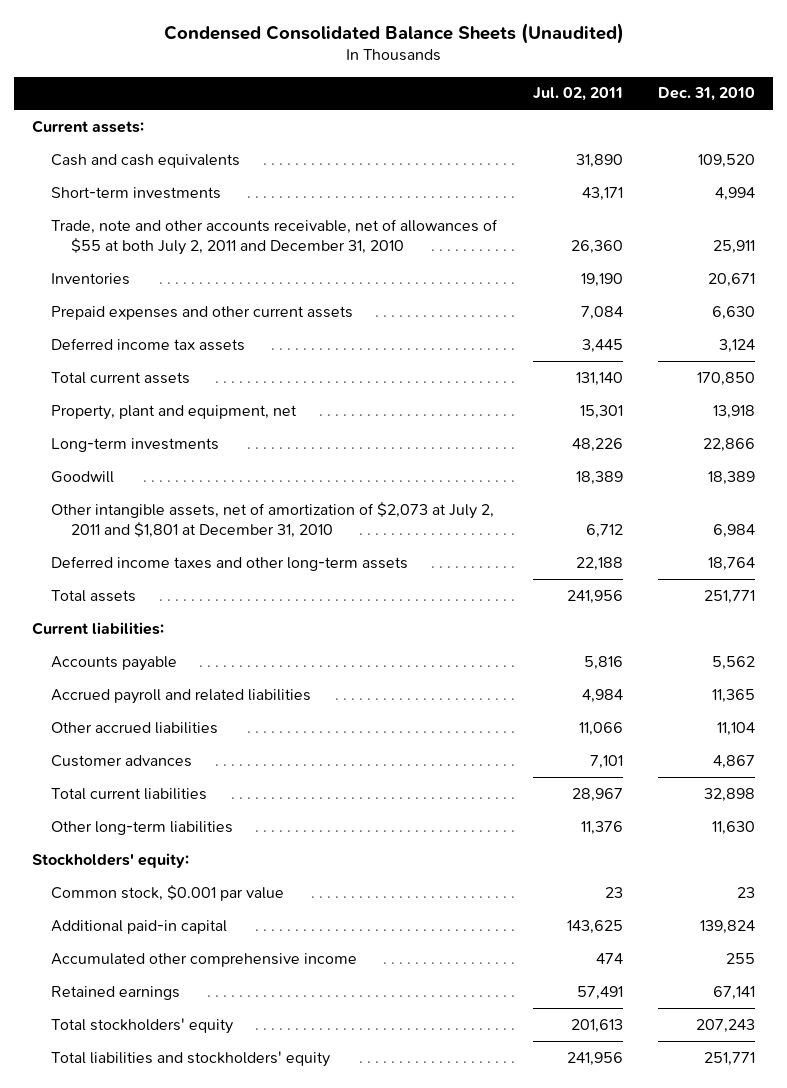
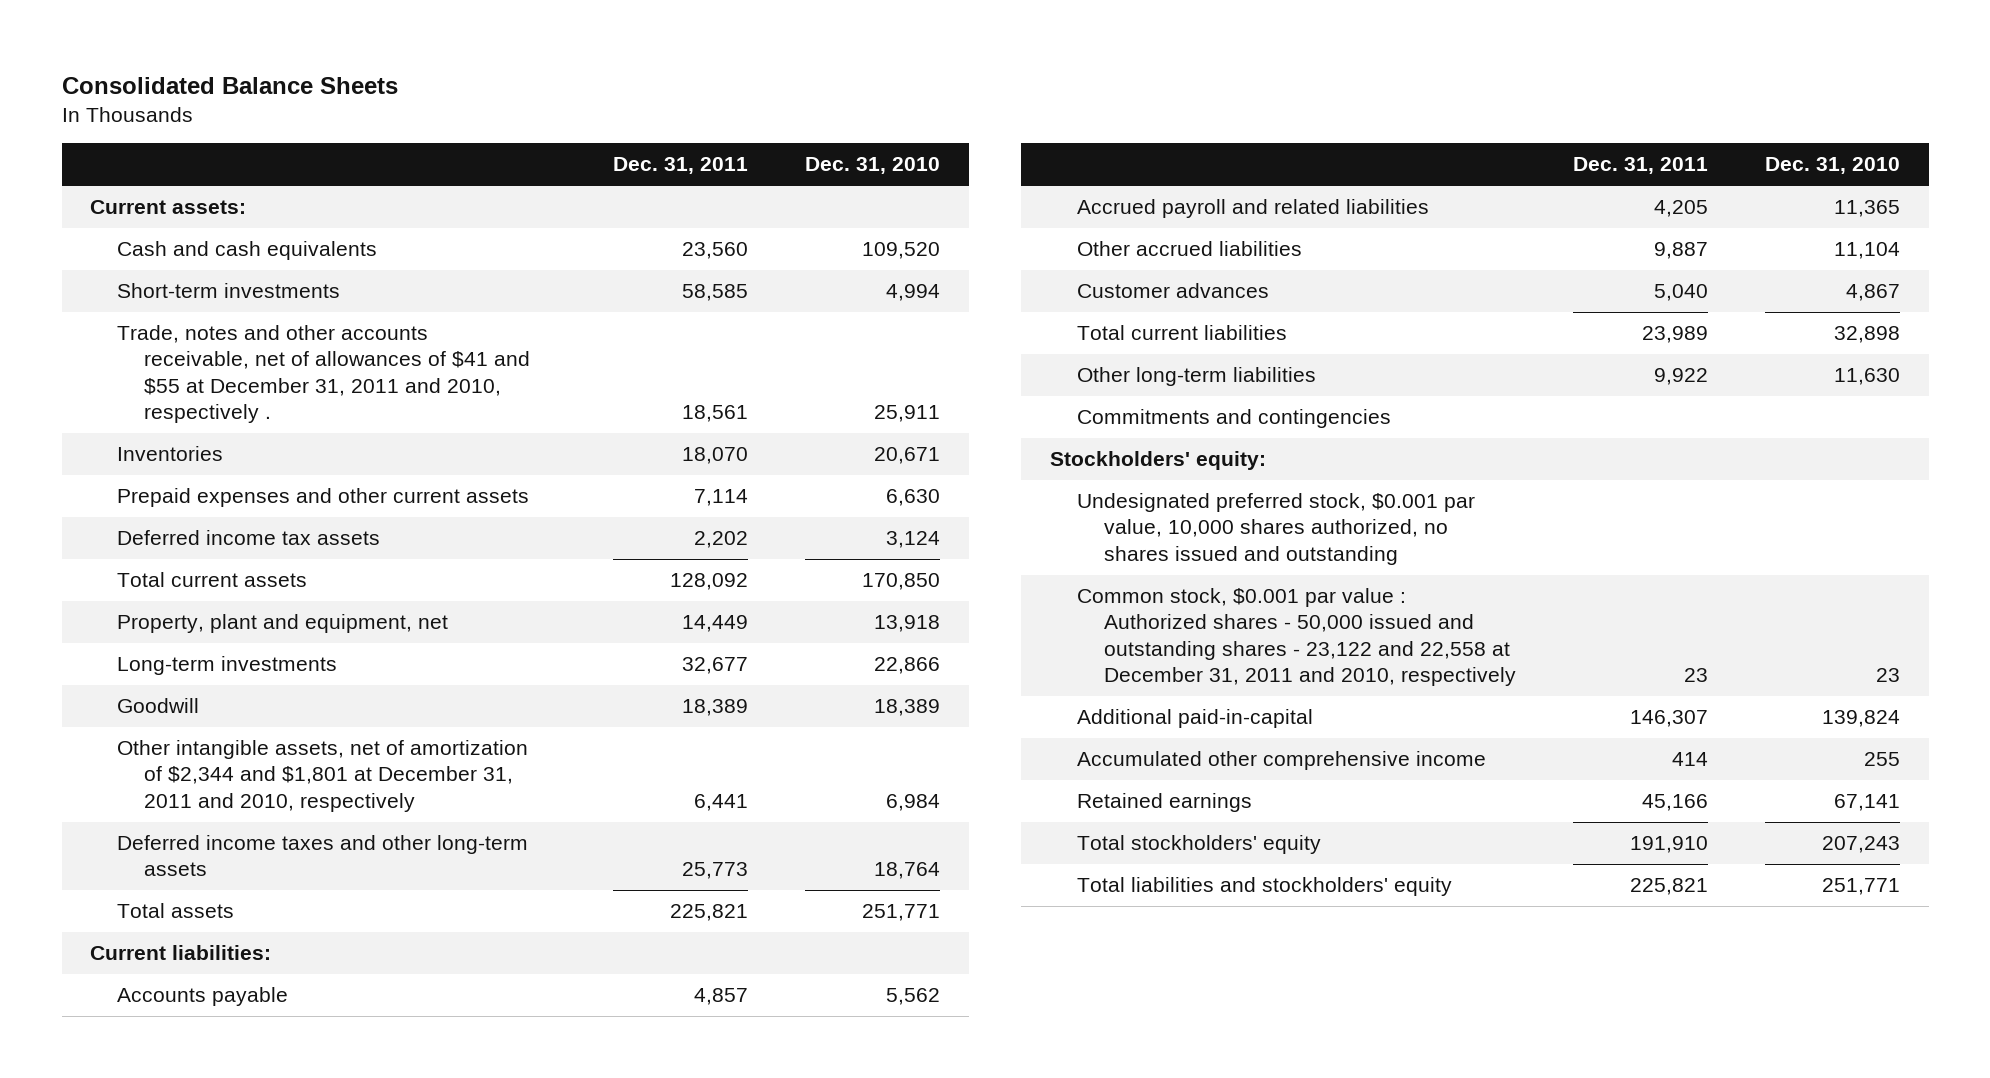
[163,22,624,44] Condensed Consolidated Balance Sheets (Unaudited) -> [61,77,398,95] Consolidated Balance Sheets
[532,87,623,102] Jul. 02, 2011 -> none
none -> [613,157,749,175] Dec. 31, 2011
[51,218,499,255] Trade, note and other accounts receivable, net of allowances of $55 at both July 2, 2011 and December 31, 2010 -> [117,325,531,424] Trade, notes and other accounts receivable, net of allowances of $41 and $55 at December 31, 2011 and 2010, respectively .
[51,501,495,538] Other intangible assets, net of amortization of $2,073 at July 2, 2011 and $1,801 at December 31, 2010 -> [117,740,529,812] Other intangible assets, net of amortization of $2,344 and $1,801 at December 31, 2011 and 2010, respectively
none -> [1076,409,1391,429] Commitments and contingencies
none -> [1076,493,1475,565] Undesignated preferred stock, $0.001 par value, 10,000 shares authorized, no shares issued and outstanding
[51,884,285,901] Common stock, $0.001 par value -> [1076,588,1516,687] Common stock, $0.001 par value : Authorized shares - 50,000 issued and outstanding shares - 23,122 and 22,558 at December 31, 2011 and 2010, respectively
[51,919,228,934] Additional paid-in capital -> [1076,709,1313,729] Additional paid-in-capital

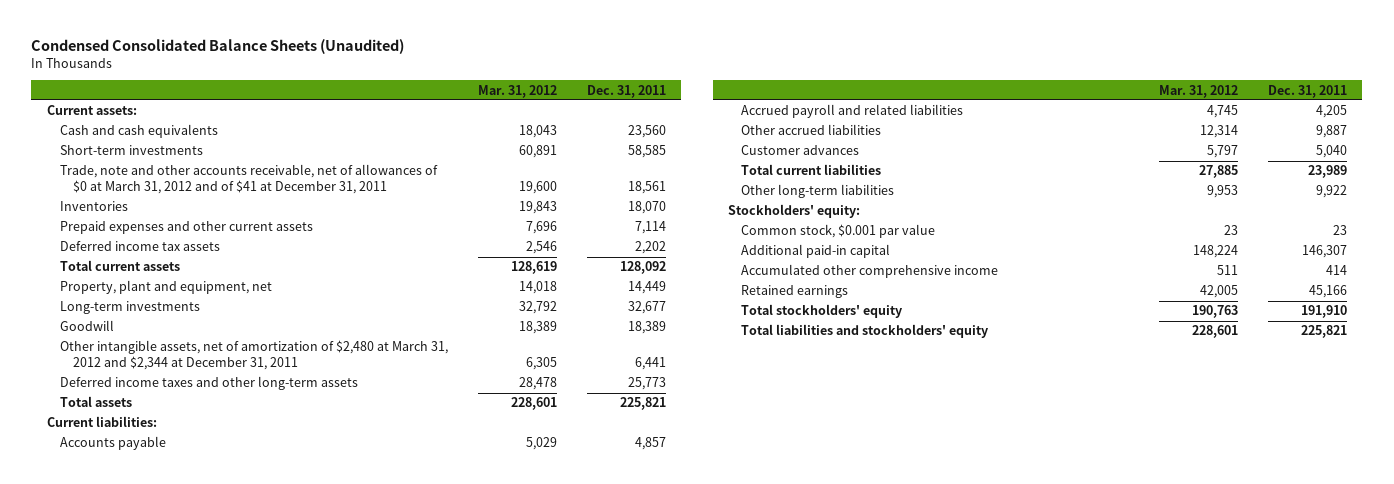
[61,77,398,95] Consolidated Balance Sheets -> [31,38,405,54] Condensed Consolidated Balance Sheets (Unaudited)
[805,157,941,175] Dec. 31, 2010 -> none
none -> [477,84,557,98] Mar. 31, 2012
[117,325,531,424] Trade, notes and other accounts receivable, net of allowances of $41 and $55 at December 31, 2011 and 2010, respectively . -> [59,164,438,195] Trade, note and other accounts receivable, net of allowances of $0 at March 31, 2012 and of $41 at December 31, 2011
[117,740,529,812] Other intangible assets, net of amortization of $2,344 and $1,801 at December 31, 2011 and 2010, respectively -> [59,340,448,371] Other intangible assets, net of amortization of $2,480 at March 31, 2012 and $2,344 at December 31, 2011
[1076,409,1391,429] Commitments and contingencies -> none
[1076,493,1475,565] Undesignated preferred stock, $0.001 par value, 10,000 shares authorized, no shares issued and outstanding -> none
[1076,588,1516,687] Common stock, $0.001 par value : Authorized shares - 50,000 issued and outstanding shares - 23,122 and 22,558 at December 31, 2011 and 2010, respectively -> [740,224,935,239] Common stock, $0.001 par value
[1076,709,1313,729] Additional paid-in-capital -> [740,244,890,259] Additional paid-in capital

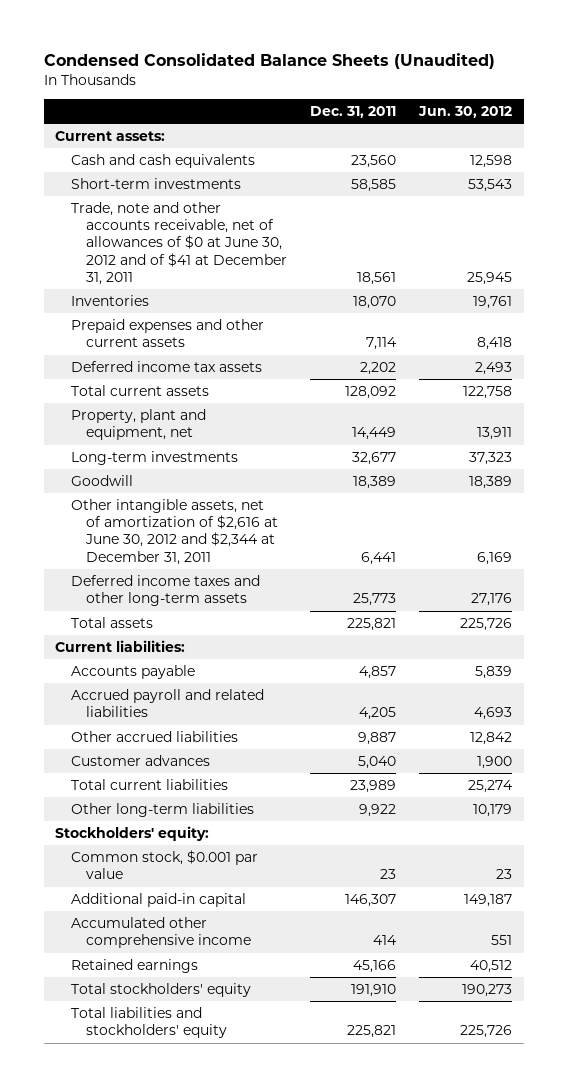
[477,84,557,98] Mar. 31, 2012 -> none
none -> [418,106,513,119] Jun. 30, 2012
[59,164,438,195] Trade, note and other accounts receivable, net of allowances of $0 at March 31, 2012 and of $41 at December 31, 2011 -> [70,202,287,285] Trade, note and other accounts receivable, net of allowances of $0 at June 30, 2012 and of $41 at December 31, 2011
[59,340,448,371] Other intangible assets, net of amortization of $2,480 at March 31, 2012 and $2,344 at December 31, 2011 -> [70,499,278,565] Other intangible assets, net of amortization of $2,616 at June 30, 2012 and $2,344 at December 31, 2011

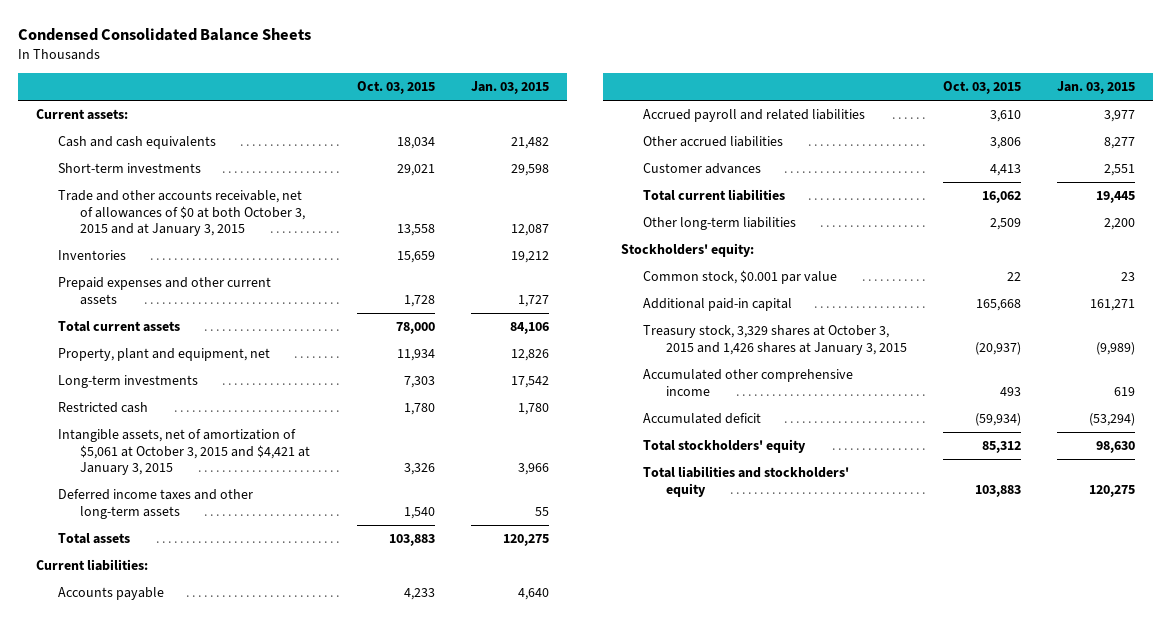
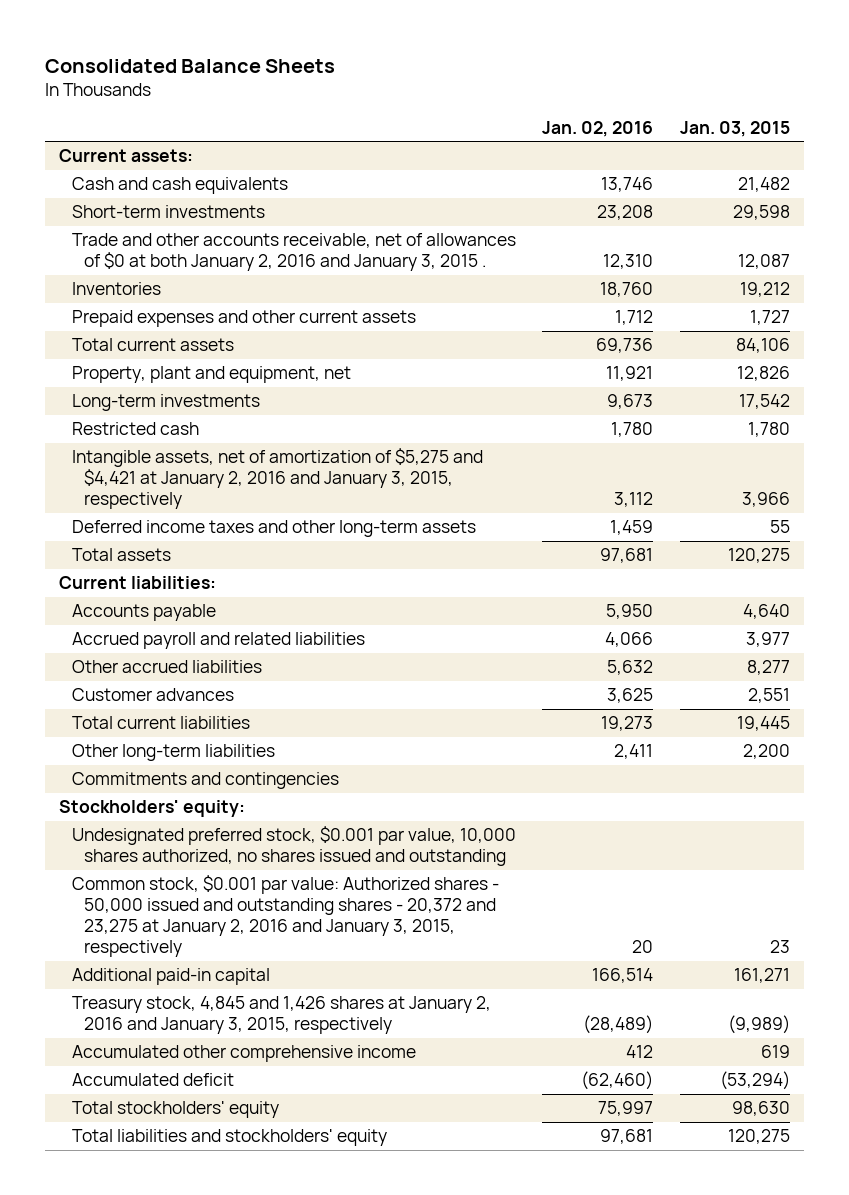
[17,27,311,41] Condensed Consolidated Balance Sheets -> [45,58,336,73] Consolidated Balance Sheets
[357,81,436,95] Oct. 03, 2015 -> none
none -> [542,120,654,137] Jan. 02, 2016
[57,190,306,237] Trade and other accounts receivable, net of allowances of $0 at both October 3, 2015 and at January 3, 2015 -> [71,233,516,272] Trade and other accounts receivable, net of allowances of $0 at both January 2, 2016 and January 3, 2015 .
[57,429,311,476] Intangible assets, net of amortization of $5,061 at October 3, 2015 and $4,421 at January 3, 2015 -> [71,448,483,510] Intangible assets, net of amortization of $5,275 and $4,421 at January 2, 2016 and January 3, 2015, respectively
none -> [71,772,339,790] Commitments and contingencies
none -> [71,826,516,867] Undesignated preferred stock, $0.001 par value, 10,000 shares authorized, no shares issued and outstanding
[643,270,838,285] Common stock, $0.001 par value -> [71,875,499,957] Common stock, $0.001 par value: Authorized shares - 50,000 issued and outstanding shares - 20,372 and 23,275 at January 2, 2016 and January 3, 2015, respectively
[643,325,907,355] Treasury stock, 3,329 shares at October 3, 2015 and 1,426 shares at January 3, 2015 -> [71,996,491,1035] Treasury stock, 4,845 and 1,426 shares at January 2, 2016 and January 3, 2015, respectively

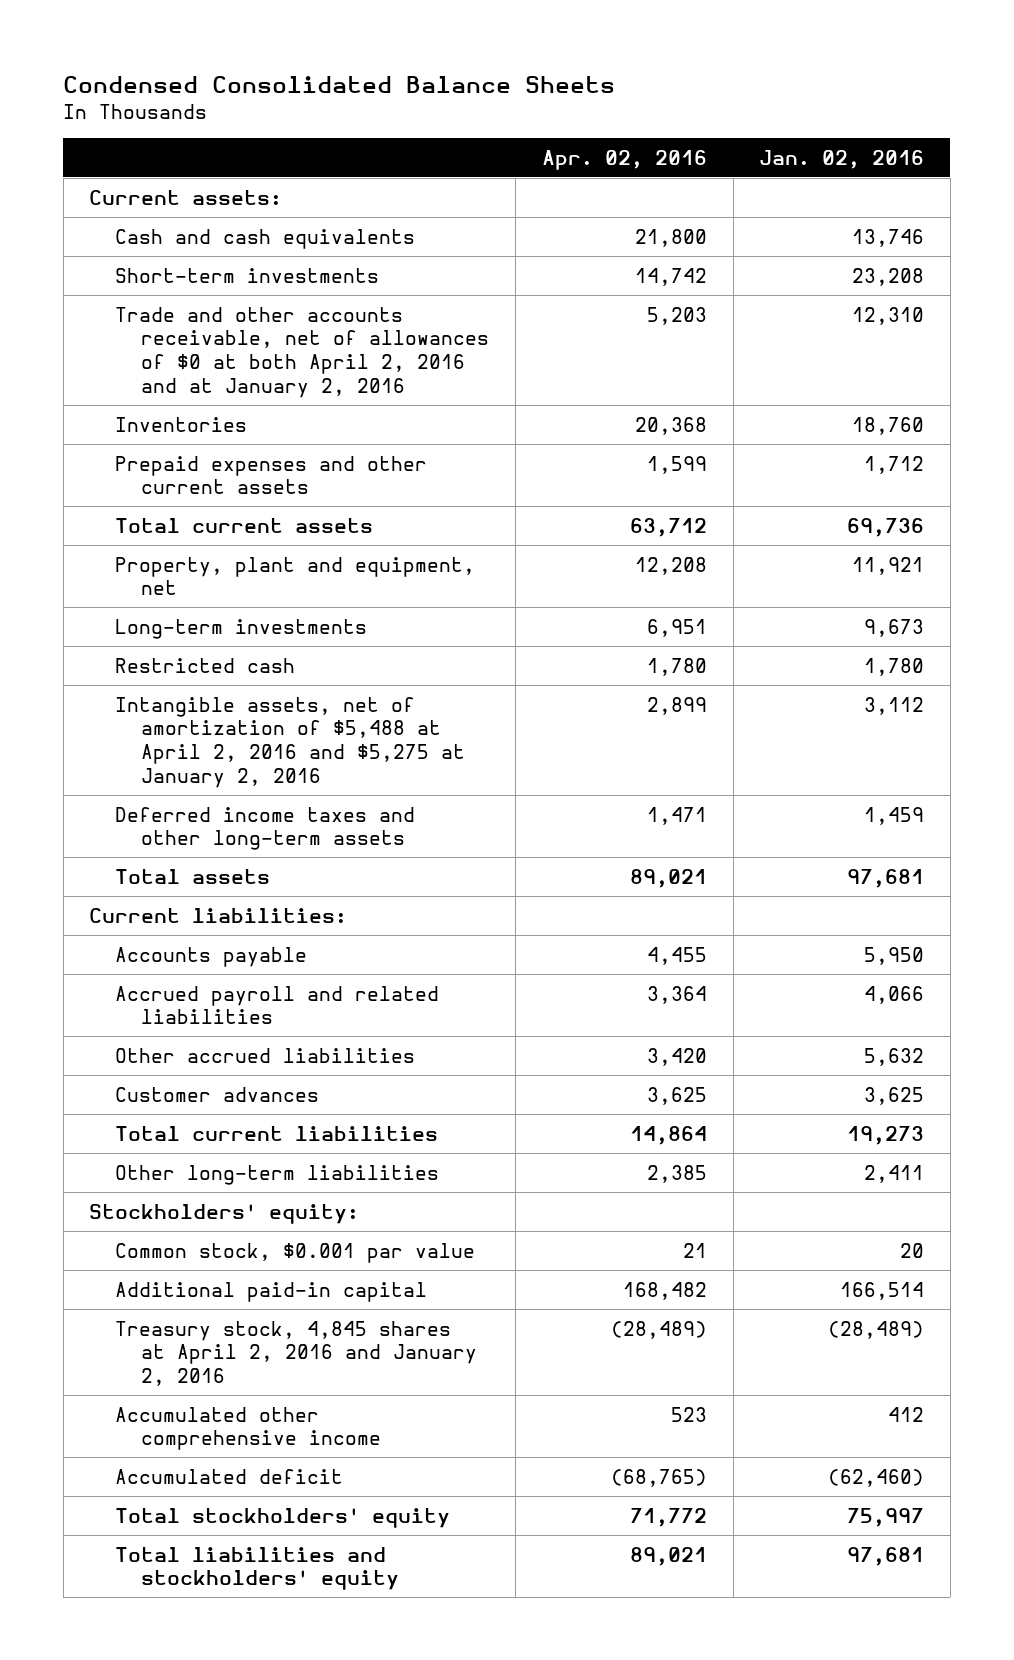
[45,58,336,73] Consolidated Balance Sheets -> [63,75,616,93] Condensed Consolidated Balance Sheets
[680,120,791,137] Jan. 03, 2015 -> none
none -> [541,149,707,170] Apr. 02, 2016
[71,233,516,272] Trade and other accounts receivable, net of allowances of $0 at both January 2, 2016 and January 3, 2015 . -> [115,306,490,399] Trade and other accounts receivable, net of allowances of $0 at both April 2, 2016 and at January 2, 2016
[71,448,483,510] Intangible assets, net of amortization of $5,275 and $4,421 at January 2, 2016 and January 3, 2015, respectively -> [115,696,466,789] Intangible assets, net of amortization of $5,488 at April 2, 2016 and $5,275 at January 2, 2016
[71,772,339,790] Commitments and contingencies -> none
[71,826,516,867] Undesignated preferred stock, $0.001 par value, 10,000 shares authorized, no shares issued and outstanding -> none
[71,875,499,957] Common stock, $0.001 par value: Authorized shares - 50,000 issued and outstanding shares - 20,372 and 23,275 at January 2, 2016 and January 3, 2015, respectively -> [115,1242,476,1263] Common stock, $0.001 par value
[71,996,491,1035] Treasury stock, 4,845 and 1,426 shares at January 2, 2016 and January 3, 2015, respectively -> [115,1320,478,1387] Treasury stock, 4,845 shares at April 2, 2016 and January 2, 2016

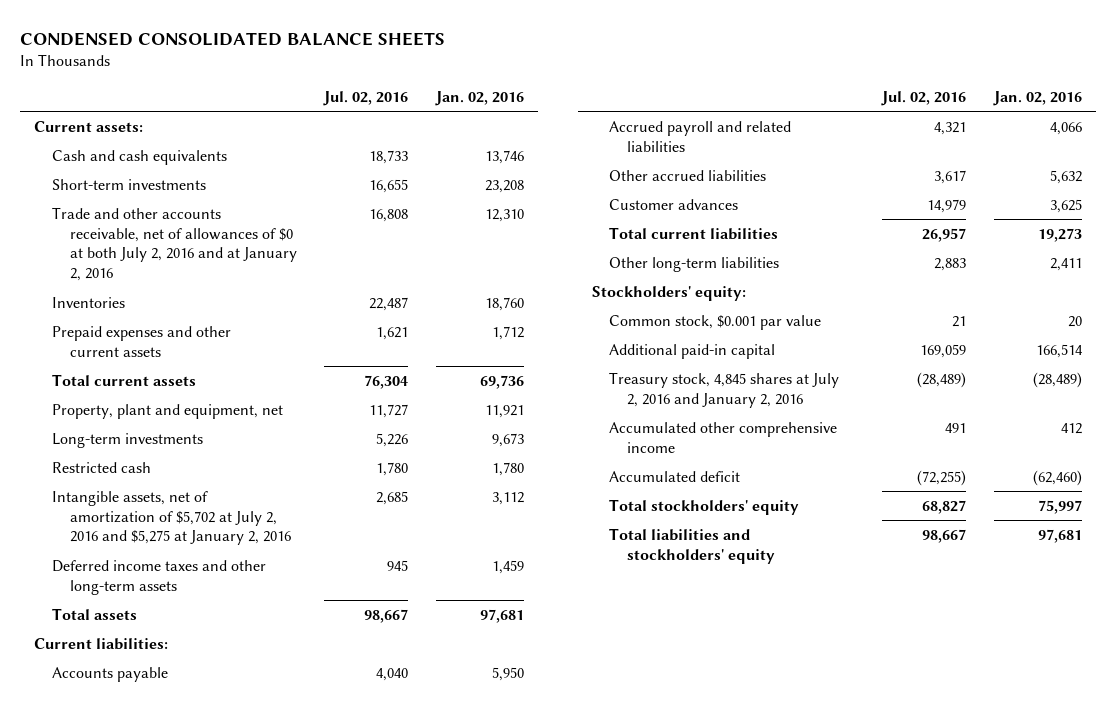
[63,75,616,93] Condensed Consolidated Balance Sheets -> [20,31,446,46] CONDENSED CONSOLIDATED BALANCE SHEETS
[541,149,707,170] Apr. 02, 2016 -> none
none -> [323,90,409,106] Jul. 02, 2016
[115,306,490,399] Trade and other accounts receivable, net of allowances of $0 at both April 2, 2016 and at January 2, 2016 -> [51,206,297,282] Trade and other accounts receivable, net of allowances of $0 at both July 2, 2016 and at January 2, 2016
[115,696,466,789] Intangible assets, net of amortization of $5,488 at April 2, 2016 and $5,275 at January 2, 2016 -> [51,490,291,546] Intangible assets, net of amortization of $5,702 at July 2, 2016 and $5,275 at January 2, 2016
[115,1320,478,1387] Treasury stock, 4,845 shares at April 2, 2016 and January 2, 2016 -> [609,371,840,408] Treasury stock, 4,845 shares at July 2, 2016 and January 2, 2016

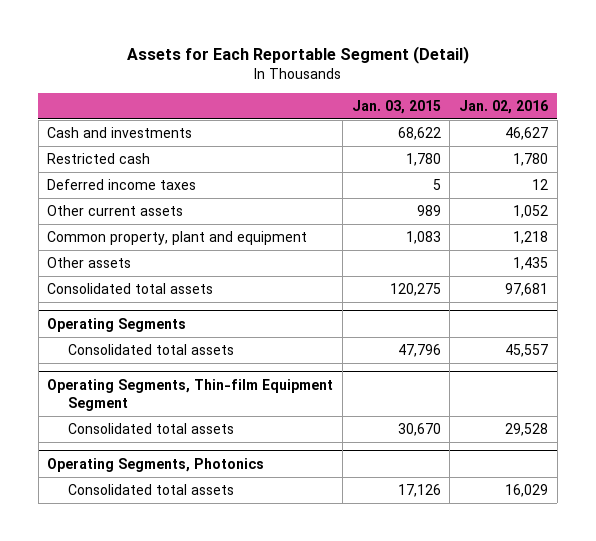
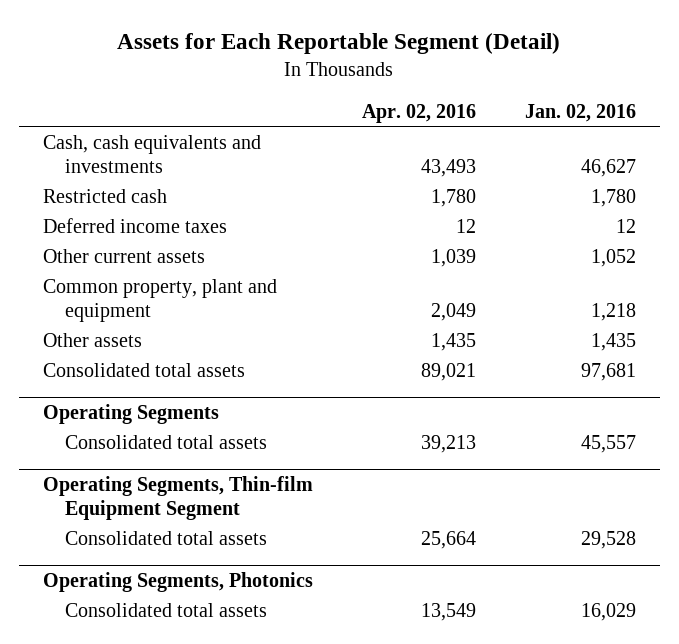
[351,99,441,114] Jan. 03, 2015 -> none
none -> [361,103,476,123] Apr. 02, 2016
[47,127,193,139] Cash and investments -> [43,134,262,173] Cash, cash equivalents and investments

